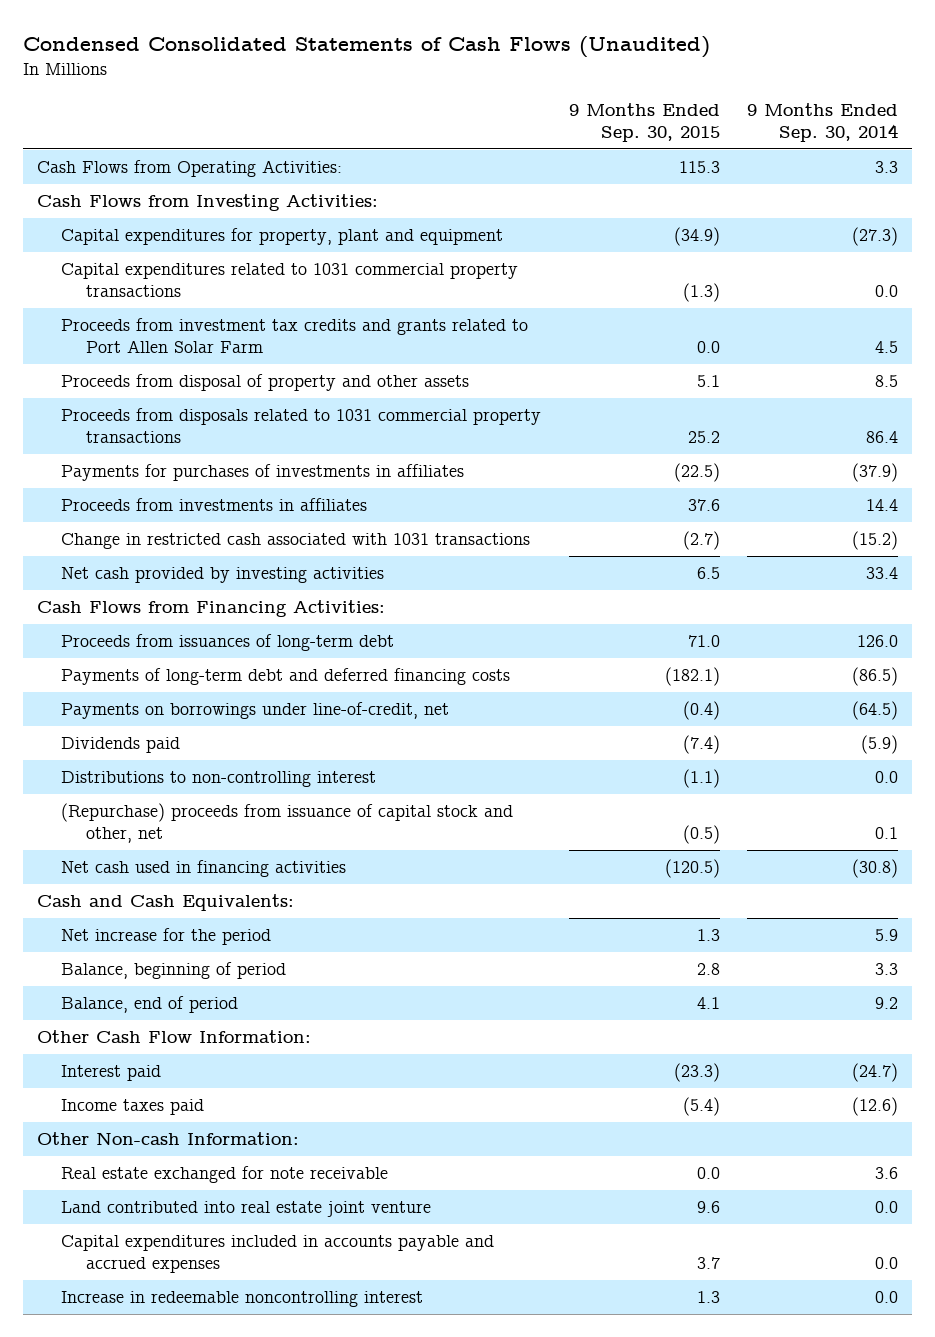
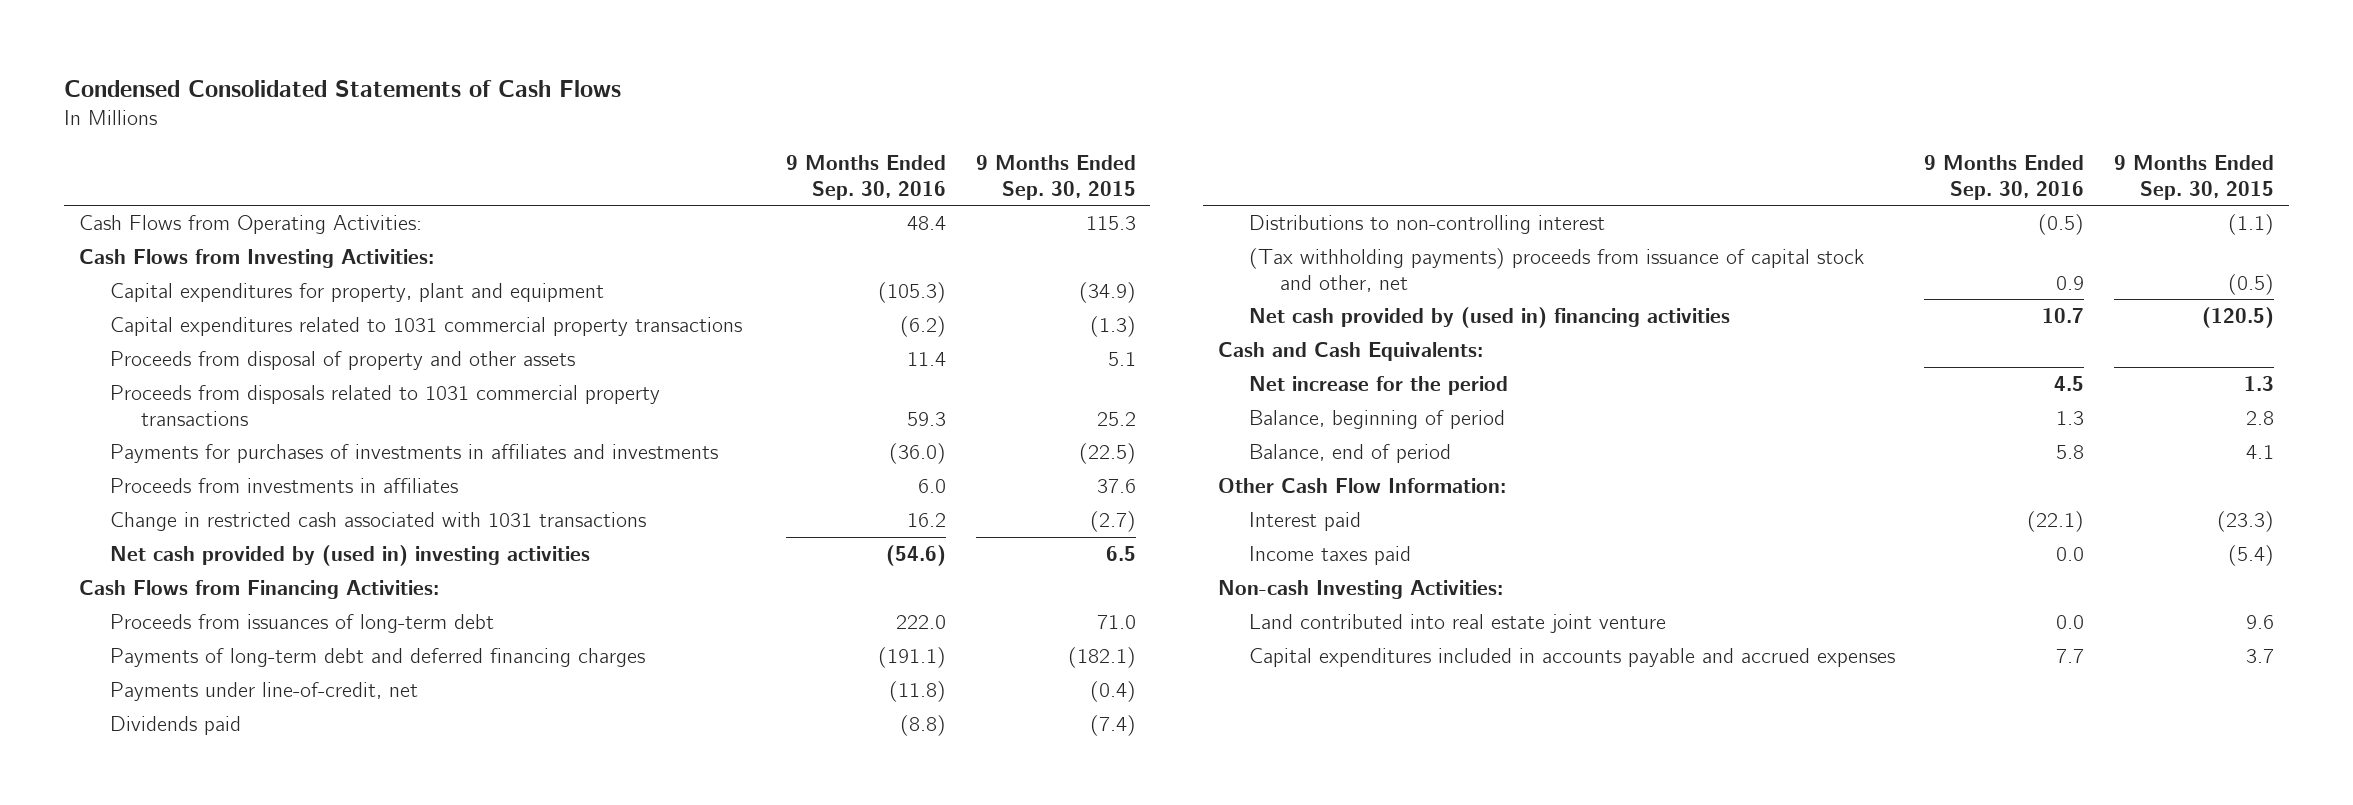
[23,35,711,58] Condensed Consolidated Statements of Cash Flows (Unaudited) -> [64,79,622,97] Condensed Consolidated Statements of Cash Flows
[747,102,899,142] 9 Months Ended Sep. 30, 2014 -> none
none -> [785,155,946,200] 9 Months Ended Sep. 30, 2016
[61,318,529,353] Proceeds from investment tax credits and grants related to Port Allen Solar Farm -> none
[61,464,465,482] Payments for purchases of investments in affiliates -> [110,443,719,463] Payments for purchases of investments in affiliates and investments
[61,567,385,584] Net cash provided by investing activities -> [110,544,591,566] Net cash provided by (used in) investing activities
[61,668,511,686] Payments of long-term debt and deferred financing costs -> [110,647,646,667] Payments of long-term debt and deferred financing charges
[61,702,450,720] Payments on borrowings under line-of-credit, net -> [110,681,419,701] Payments under line-of-credit, net
[61,803,514,843] (Repurchase) proceeds from issuance of capital stock and other, net -> [1248,247,1864,292] (Tax withholding payments) proceeds from issuance of capital stock and other, net
[61,860,347,878] Net cash used in financing activities -> [1248,306,1730,328] Net cash provided by (used in) financing activities
[61,1166,389,1184] Real estate exchanged for note receivable -> none
[36,1132,299,1146] Other Non-cash Information: -> [1217,579,1503,599] Non-cash Investing Activities:
[61,1291,424,1308] Increase in redeemable noncontrolling interest -> none

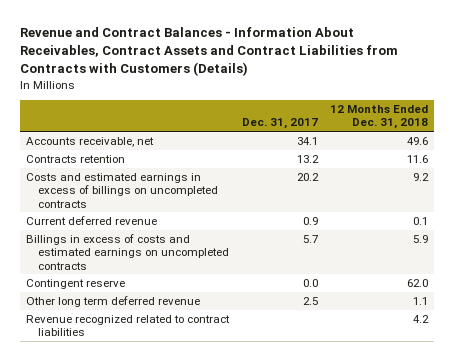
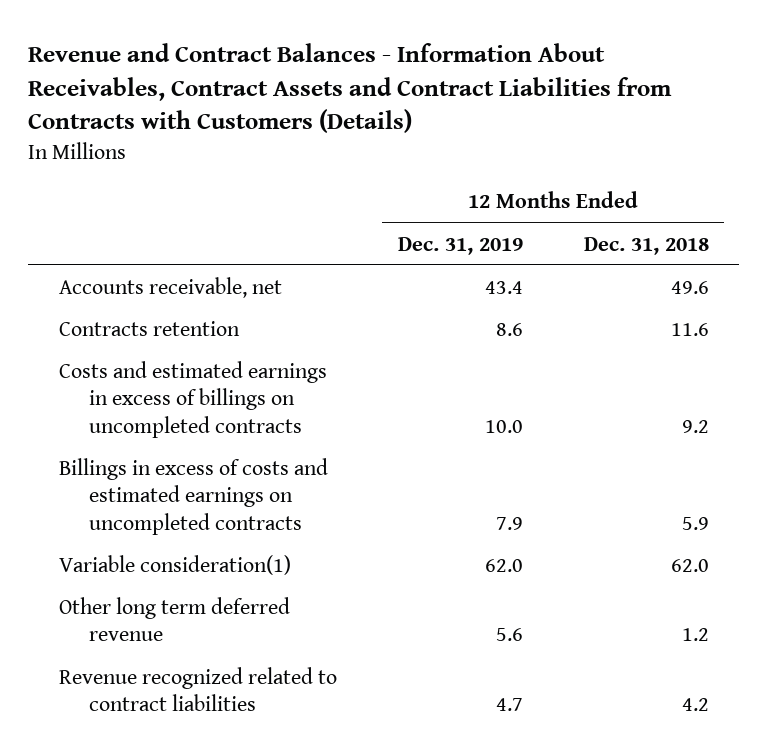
[241,118,318,130] Dec. 31, 2017 -> none
none -> [397,236,523,255] Dec. 31, 2019
[25,215,157,225] Current deferred revenue -> none
[25,278,125,289] Contingent reserve -> [58,554,291,575] Variable consideration(1)
[412,296,428,305] 1.1 -> [681,628,709,642] 1.2

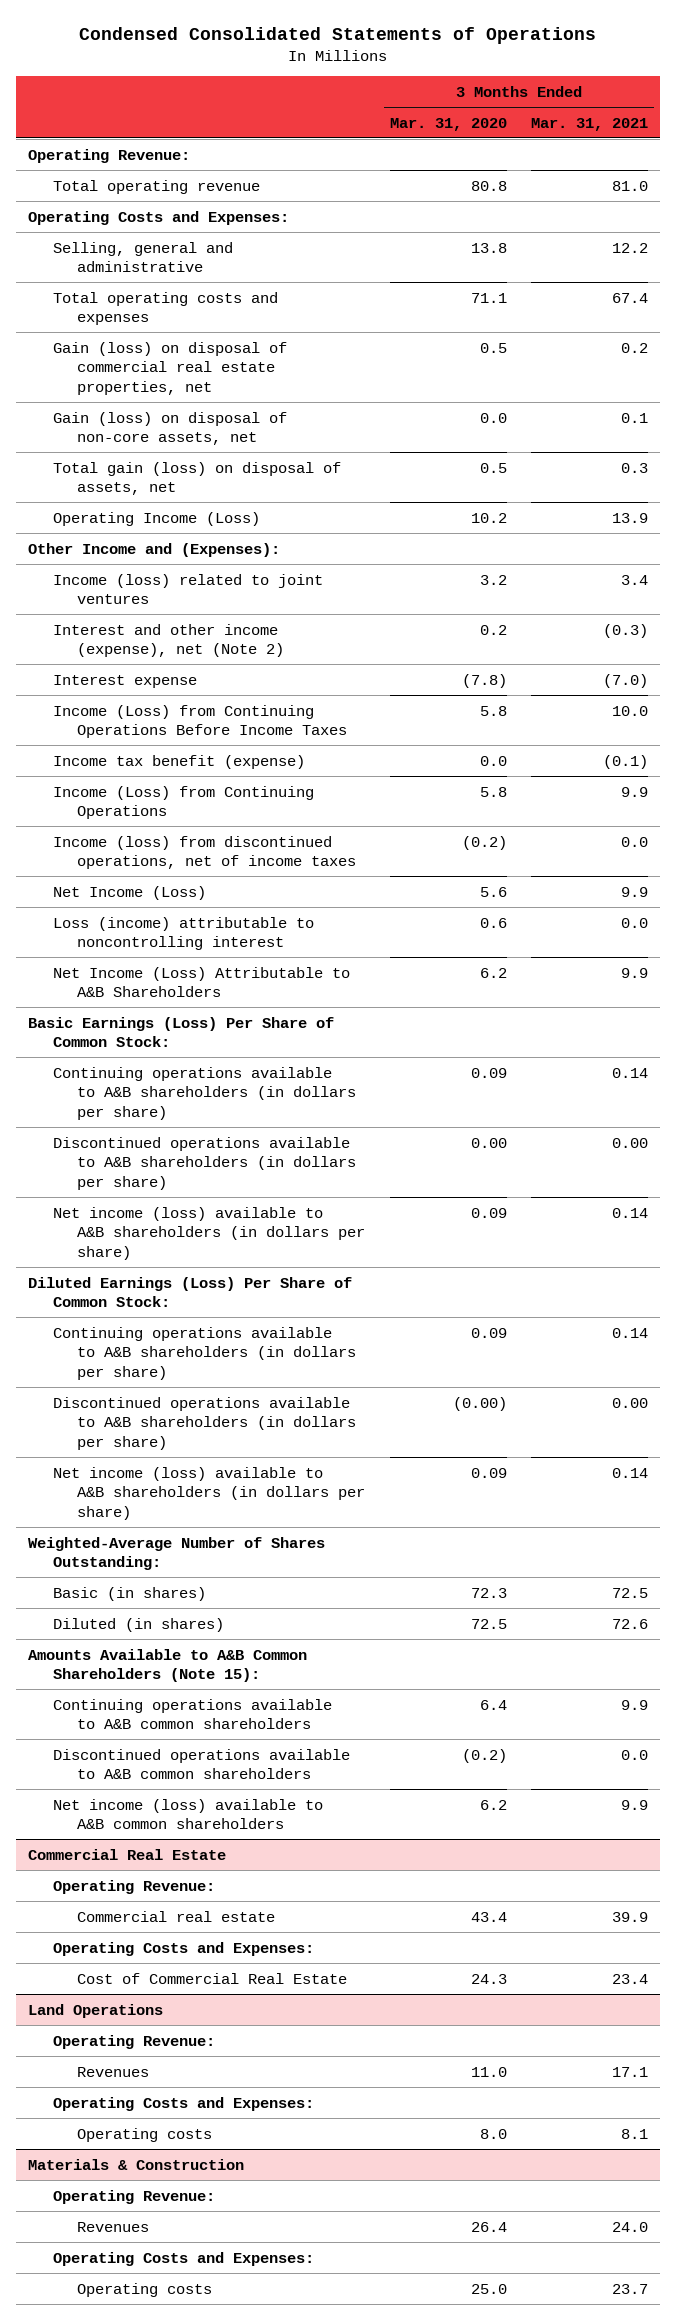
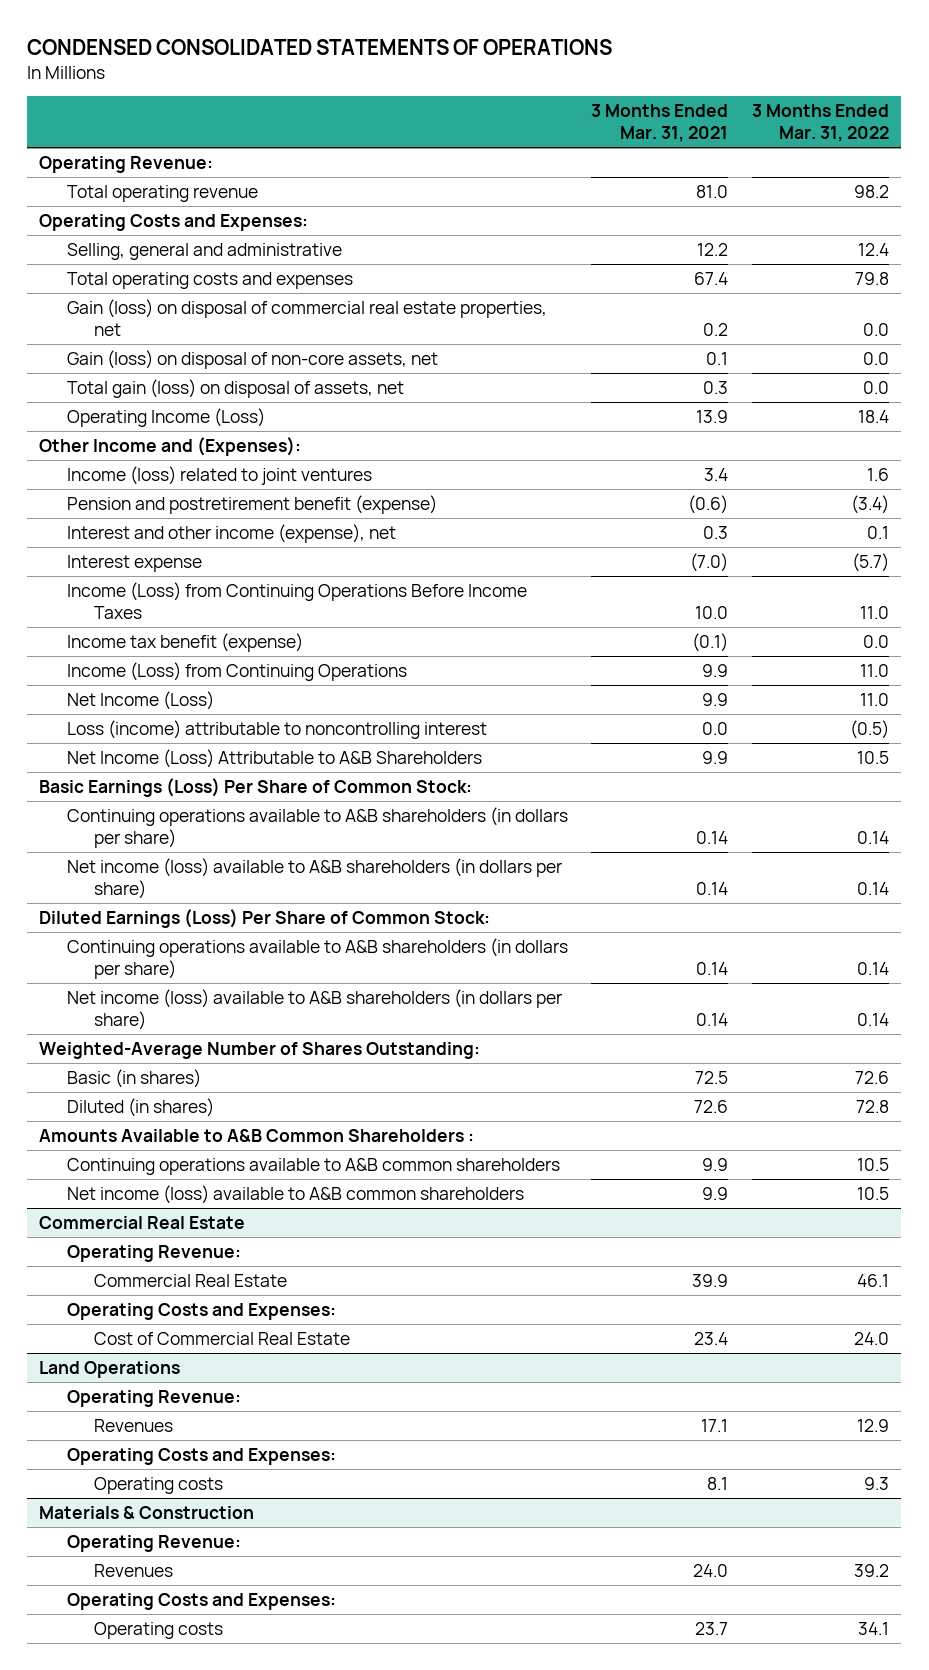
[78,26,596,44] Condensed Consolidated Statements of Operations -> [27,38,613,55] CONDENSED CONSOLIDATED STATEMENTS OF OPERATIONS
[389,117,507,131] Mar. 31, 2020 -> none
none -> [752,103,890,143] 3 Months Ended Mar. 31, 2022
none -> [66,494,437,514] Pension and postretirement benefit (expense)
[52,623,285,658] Interest and other income (expense), net (Note 2) -> [66,523,396,543] Interest and other income (expense), net
[603,623,649,638] (0.3) -> [703,525,729,539] 0.3
[52,835,357,870] Income (loss) from discontinued operations, net of income taxes -> none
[52,1136,357,1190] Discontinued operations available to A&B shareholders (in dollars per share) -> none
[52,1396,357,1450] Discontinued operations available to A&B shareholders (in dollars per share) -> none
[27,1648,307,1683] Amounts Available to A&B Common Shareholders (Note 15): -> [39,1128,475,1142] Amounts Available to A&B Common Shareholders :
[52,1748,350,1780] Discontinued operations available to A&B common shareholders -> none
[77,1910,276,1922] Commercial real estate -> [93,1273,287,1287] Commercial Real Estate

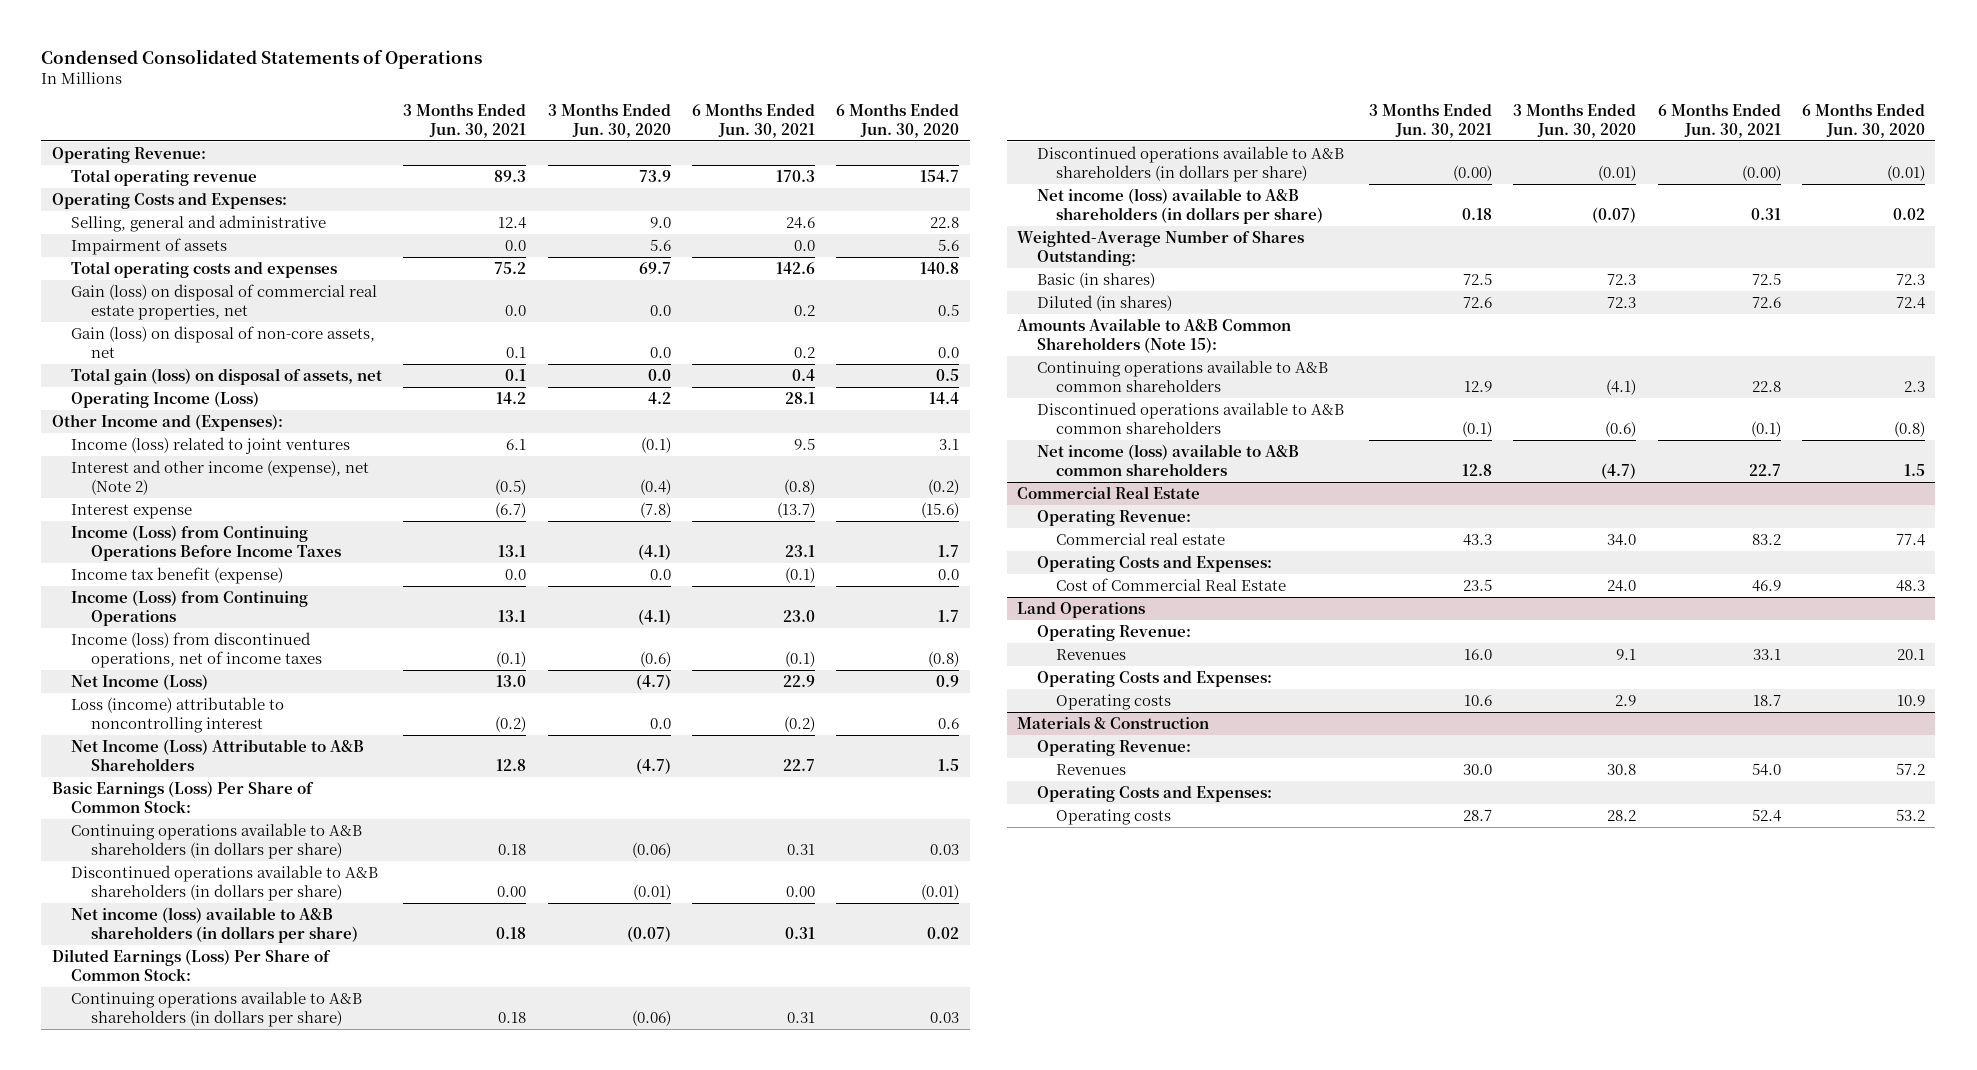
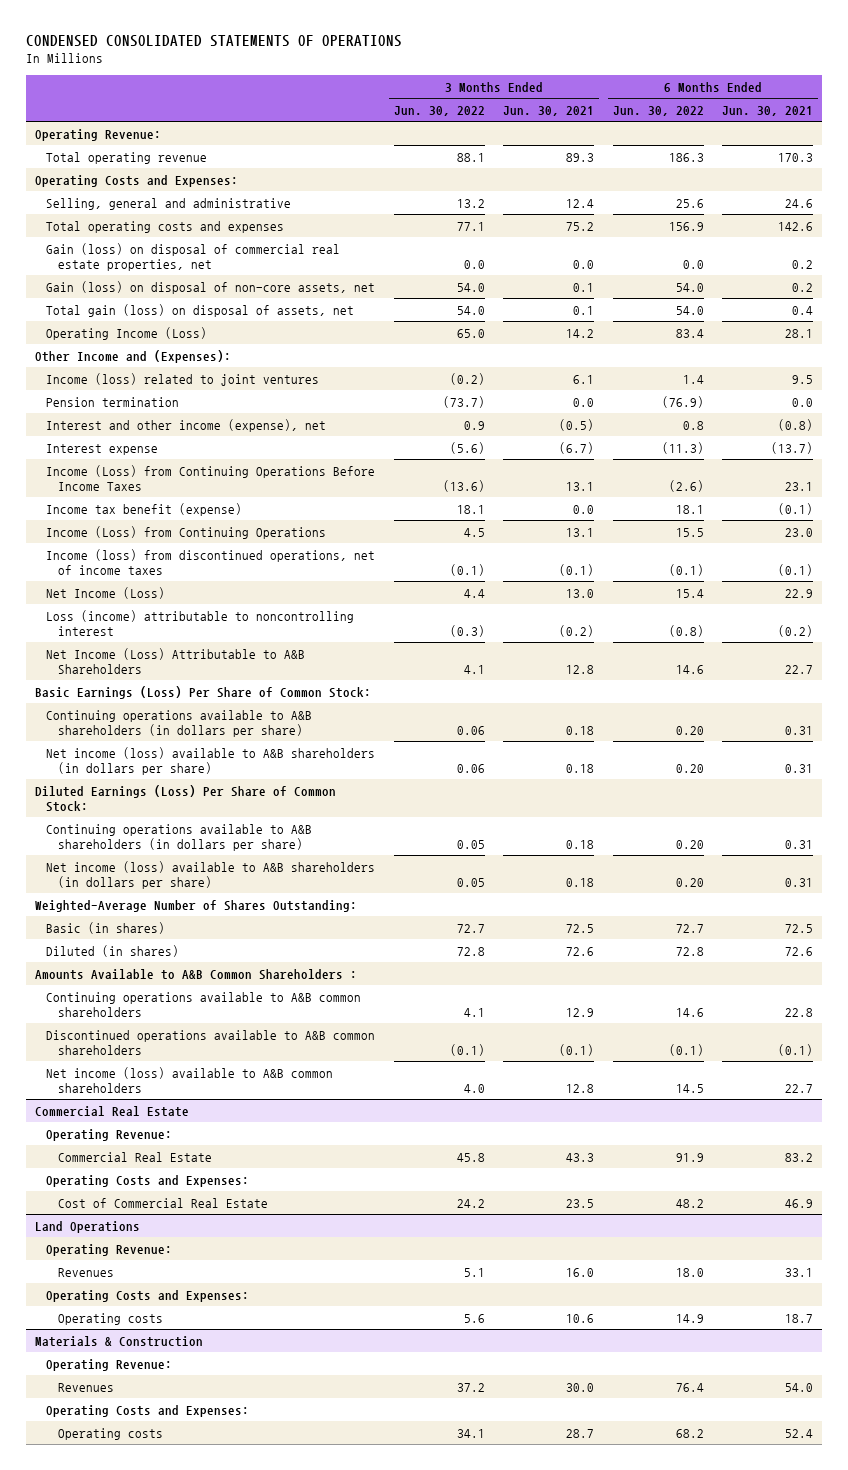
[41,49,483,70] Condensed Consolidated Statements of Operations -> [25,35,402,48] CONDENSED CONSOLIDATED STATEMENTS OF OPERATIONS
[547,103,671,138] 3 Months Ended Jun. 30, 2020 -> none
[836,103,960,138] 6 Months Ended Jun. 30, 2020 -> none
none -> [393,105,485,116] Jun. 30, 2022
none -> [612,105,704,116] Jun. 30, 2022
[71,237,228,255] Impairment of assets -> none
none -> [46,396,180,407] Pension termination
[71,459,370,495] Interest and other income (expense), net (Note 2) -> [46,418,327,432] Interest and other income (expense), net
[71,864,379,901] Discontinued operations available to A&B shareholders (in dollars per share) -> none
[1036,145,1344,182] Discontinued operations available to A&B shareholders (in dollars per share) -> none
[1017,317,1292,353] Amounts Available to A&B Common Shareholders (Note 15): -> [34,968,357,980] Amounts Available to A&B Common Shareholders :
[1056,532,1226,545] Commercial real estate -> [58,1151,213,1162] Commercial Real Estate

